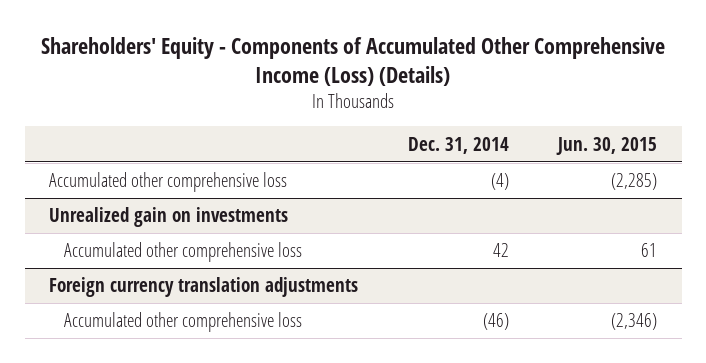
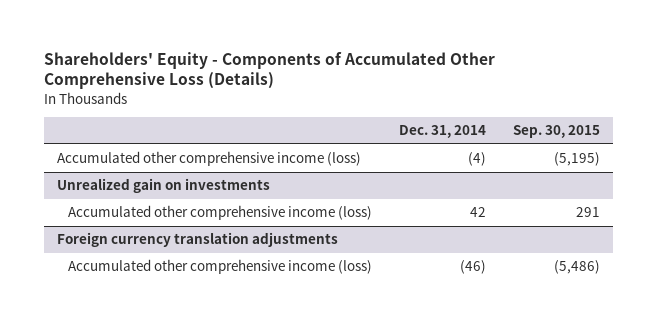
[41,36,666,86] Shareholders' Equity - Components of Accumulated Other Comprehensive Income (Loss) (Details) -> [43,51,495,90] Shareholders' Equity - Components of Accumulated Other Comprehensive Loss (Details)
[556,136,658,155] Jun. 30, 2015 -> none
none -> [512,125,600,139] Sep. 30, 2015
[49,172,288,193] Accumulated other comprehensive loss -> [57,151,362,167] Accumulated other comprehensive income (loss)
[63,242,302,263] Accumulated other comprehensive loss -> [67,205,372,221] Accumulated other comprehensive income (loss)
[63,312,302,333] Accumulated other comprehensive loss -> [67,259,372,275] Accumulated other comprehensive income (loss)

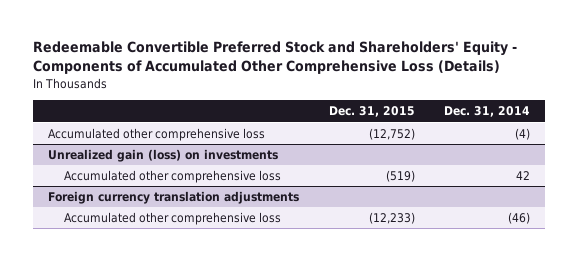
[43,51,495,90] Shareholders' Equity - Components of Accumulated Other Comprehensive Loss (Details) -> [33,41,518,75] Redeemable Convertible Preferred Stock and Shareholders' Equity - Components of Accumulated Other Comprehensive Loss (Details)
[512,125,600,139] Sep. 30, 2015 -> none
none -> [328,106,415,118] Dec. 31, 2015
[57,151,362,167] Accumulated other comprehensive income (loss) -> [48,128,266,142] Accumulated other comprehensive loss
[57,178,271,194] Unrealized gain on investments -> [48,149,279,163] Unrealized gain (loss) on investments
[67,205,372,221] Accumulated other comprehensive income (loss) -> [63,170,281,184] Accumulated other comprehensive loss
[67,259,372,275] Accumulated other comprehensive income (loss) -> [63,212,281,226] Accumulated other comprehensive loss

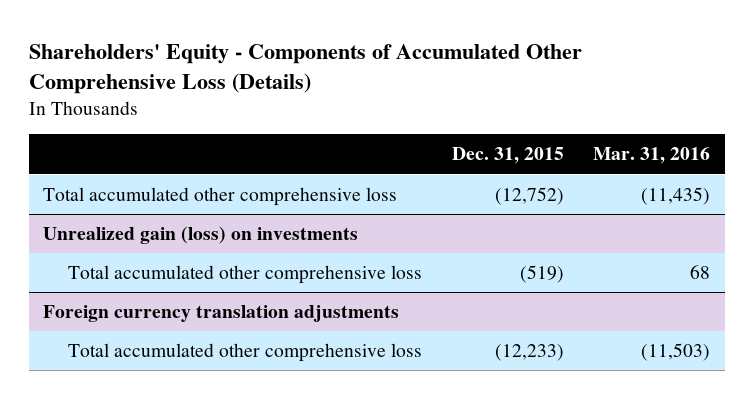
[33,41,518,75] Redeemable Convertible Preferred Stock and Shareholders' Equity - Components of Accumulated Other Comprehensive Loss (Details) -> [28,43,582,94] Shareholders' Equity - Components of Accumulated Other Comprehensive Loss (Details)
[443,106,530,118] Dec. 31, 2014 -> none
none -> [592,147,710,165] Mar. 31, 2016
[48,128,266,142] Accumulated other comprehensive loss -> [43,187,398,207] Total accumulated other comprehensive loss
[63,170,281,184] Accumulated other comprehensive loss -> [68,265,423,285] Total accumulated other comprehensive loss
[63,212,281,226] Accumulated other comprehensive loss -> [68,343,423,363] Total accumulated other comprehensive loss

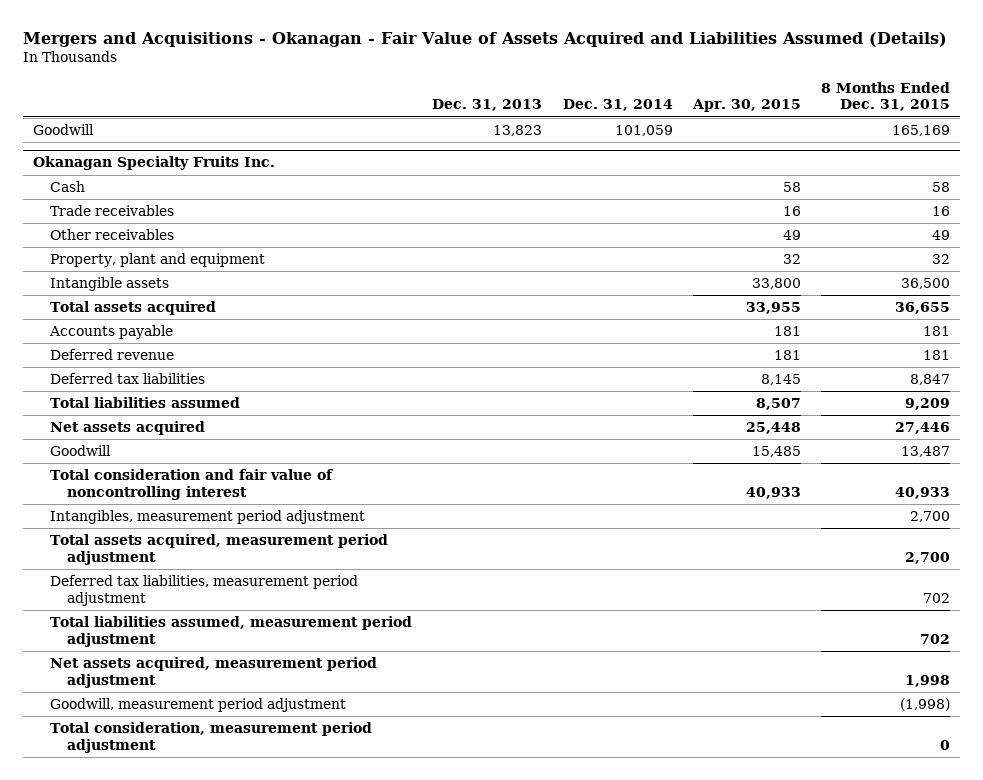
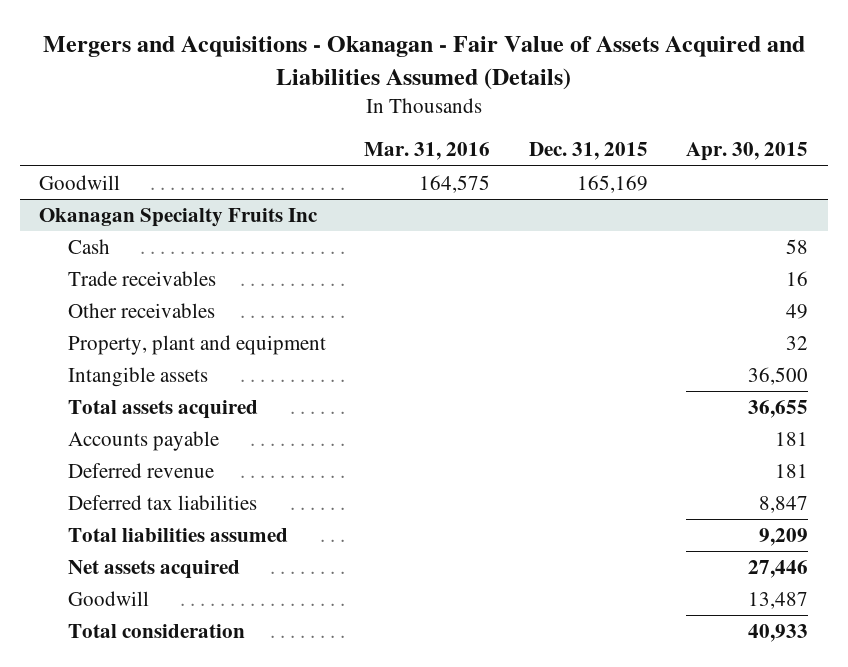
[432,99,543,112] Dec. 31, 2013 -> none
[562,99,673,112] Dec. 31, 2014 -> none
[820,81,950,112] 8 Months Ended Dec. 31, 2015 -> none
none -> [364,142,491,161] Mar. 31, 2016
none -> [528,142,648,161] Dec. 31, 2015
[33,156,276,171] Okanagan Specialty Fruits Inc. -> [39,207,319,227] Okanagan Specialty Fruits Inc
[751,278,801,290] 33,800 -> [748,366,809,385] 36,500
[745,302,801,315] 33,955 -> [748,399,809,418] 36,655
[50,510,366,525] Intangibles, measurement period adjustment -> none
[50,534,389,565] Total assets acquired, measurement period adjustment -> none
[50,575,359,606] Deferred tax liabilities, measurement period adjustment -> none
[50,616,413,647] Total liabilities assumed, measurement period adjustment -> none
[50,657,378,688] Net assets acquired, measurement period adjustment -> none
[50,698,347,713] Goodwill, measurement period adjustment -> none
[50,722,373,753] Total consideration, measurement period adjustment -> none
[760,374,801,386] 8,145 -> [759,495,809,513] 8,847
[755,398,801,411] 8,507 -> [759,527,809,546] 9,209
[745,422,801,435] 25,448 -> [748,559,809,578] 27,446
[751,446,801,458] 15,485 -> [748,591,809,609] 13,487
[50,469,334,500] Total consideration and fair value of noncontrolling interest -> [67,623,245,638] Total consideration

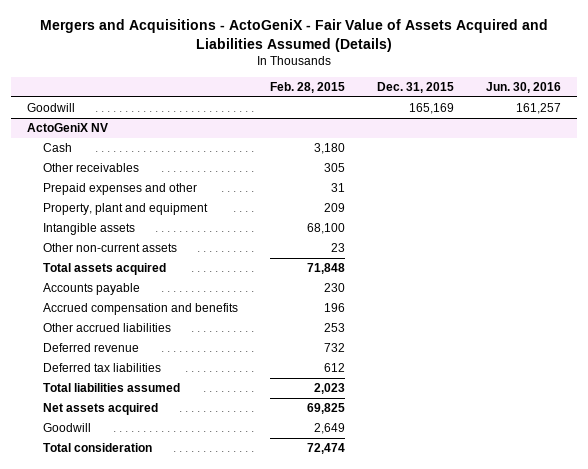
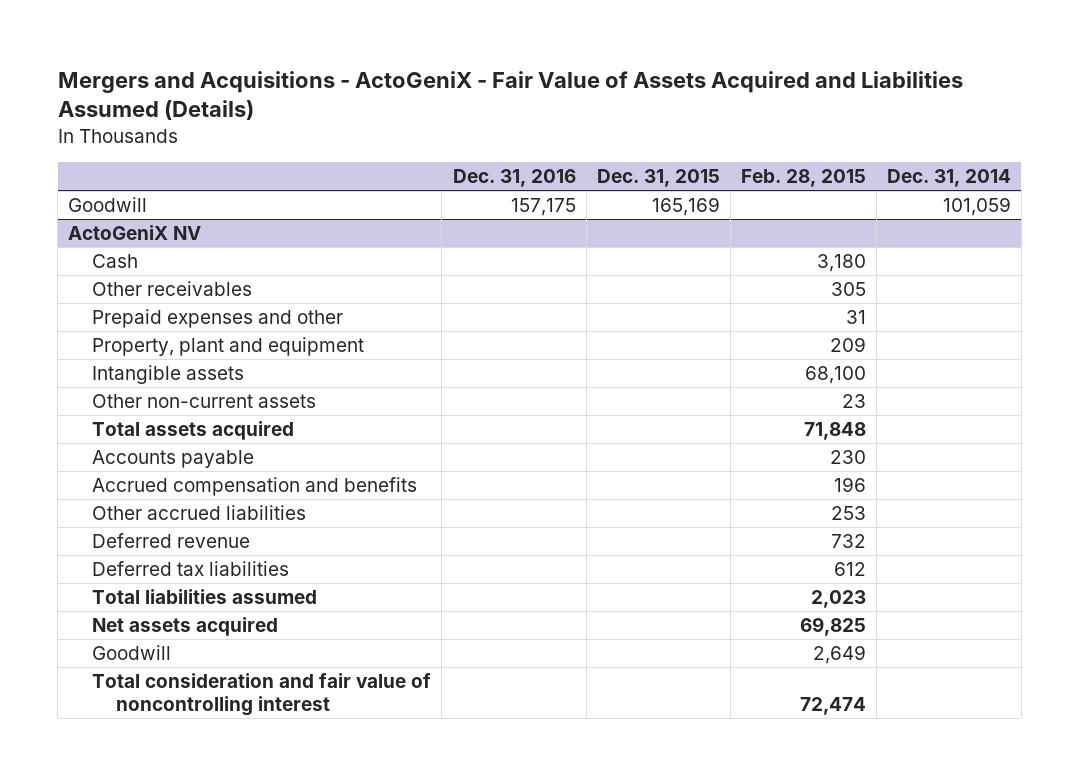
[485,81,561,93] Jun. 30, 2016 -> none
none -> [452,169,576,188] Dec. 31, 2016
none -> [886,169,1011,188] Dec. 31, 2014
[42,443,152,453] Total consideration -> [92,672,432,716] Total consideration and fair value of noncontrolling interest

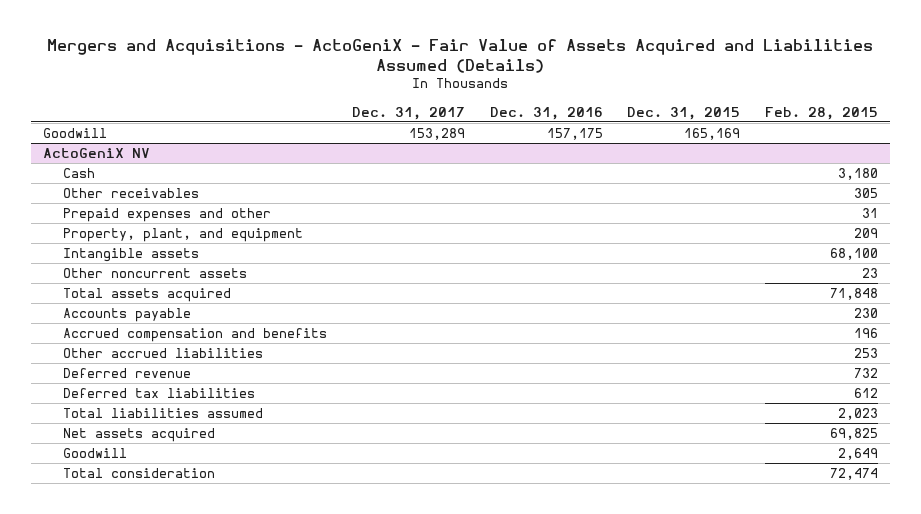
[886,169,1011,188] Dec. 31, 2014 -> none
none -> [351,106,465,120] Dec. 31, 2017
[92,336,365,356] Property, plant and equipment -> [63,228,304,243] Property, plant, and equipment
[92,393,317,408] Other non-current assets -> [63,268,248,279] Other noncurrent assets
[92,672,432,716] Total consideration and fair value of noncontrolling interest -> [63,468,216,479] Total consideration

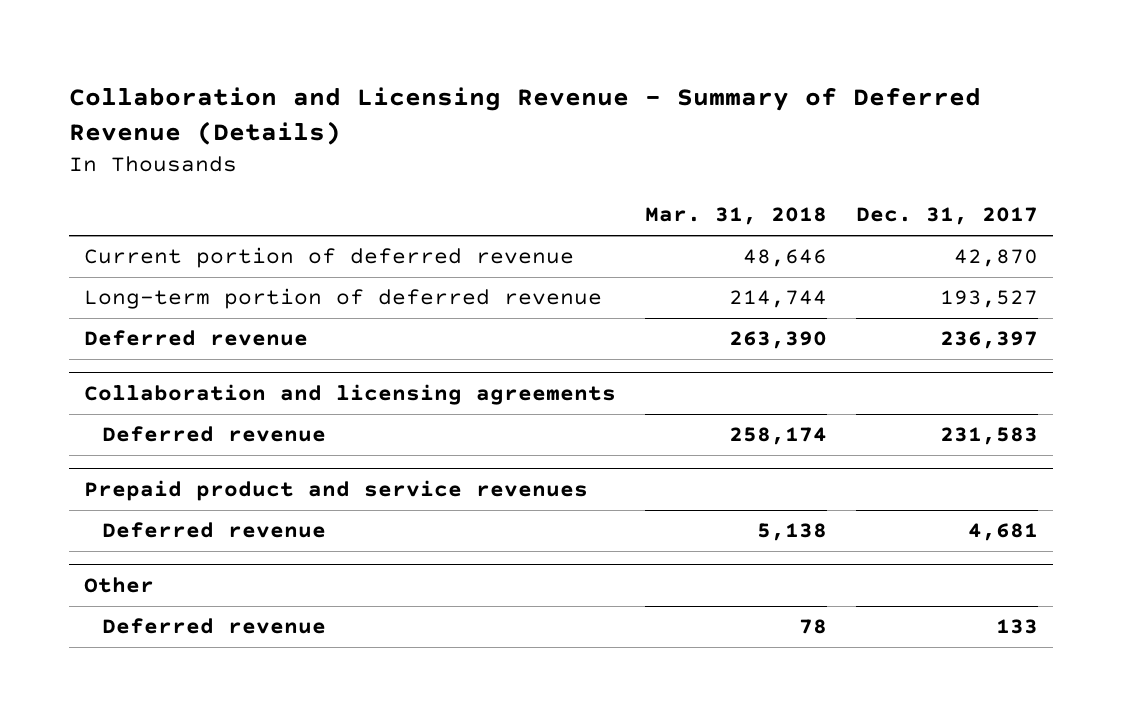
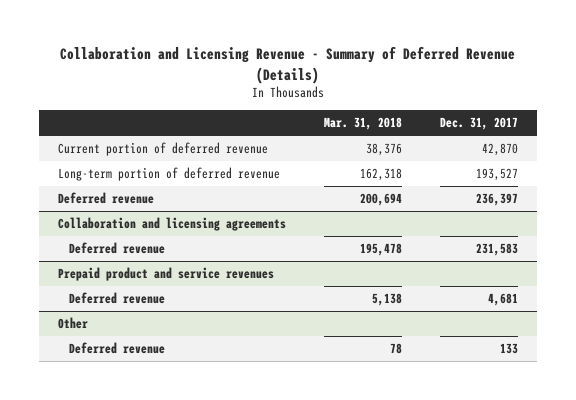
[743,249,828,268] 48,646 -> [366,143,403,157] 38,376
[729,290,828,309] 214,744 -> [360,168,403,182] 162,318
[729,331,828,350] 263,390 -> [360,193,403,207] 200,694
[729,427,828,446] 258,174 -> [360,243,403,257] 195,478

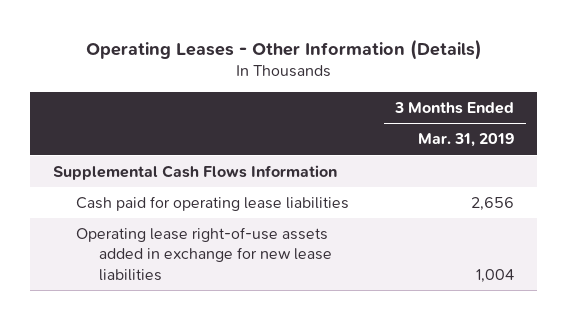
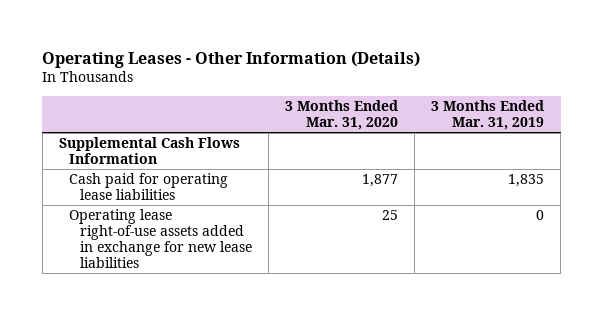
none -> [284,100,398,131] 3 Months Ended Mar. 31, 2020
[471,197,515,212] 2,656 -> [508,173,545,187] 1,835
[476,268,515,283] 1,004 -> [536,209,545,220] 0

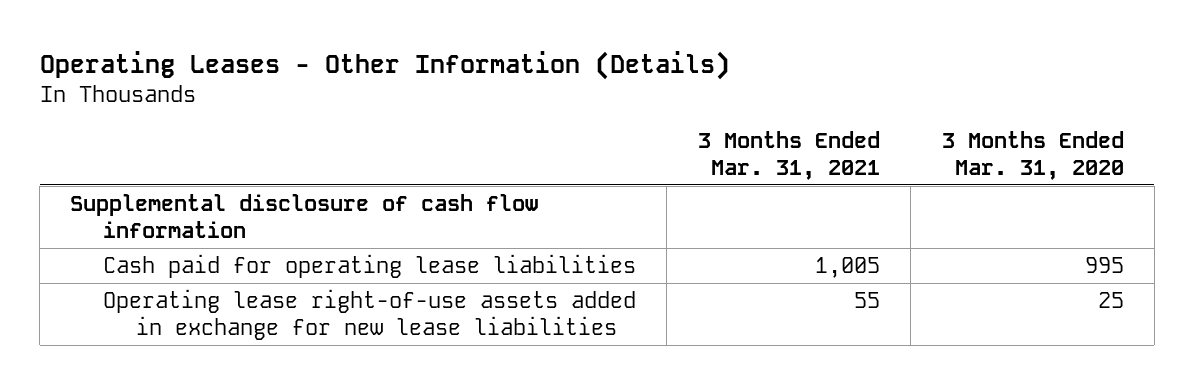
[431,100,545,131] 3 Months Ended Mar. 31, 2019 -> none
none -> [697,131,880,180] 3 Months Ended Mar. 31, 2021
[58,136,240,165] Supplemental Cash Flows Information -> [70,194,539,238] Supplemental disclosure of cash flow information
[361,173,398,187] 1,877 -> [1084,257,1124,274] 995

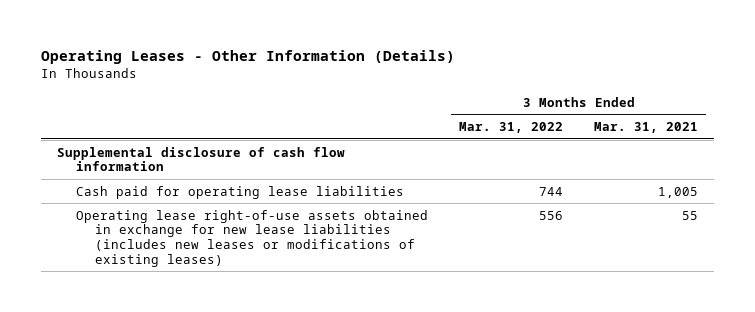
[941,131,1124,180] 3 Months Ended Mar. 31, 2020 -> none
none -> [459,122,564,134] Mar. 31, 2022
[103,289,637,340] Operating lease right-of-use assets added in exchange for new lease liabilities -> [75,209,428,267] Operating lease right-of-use assets obtained in exchange for new lease liabilities (includes new leases or modifications of existing leases)

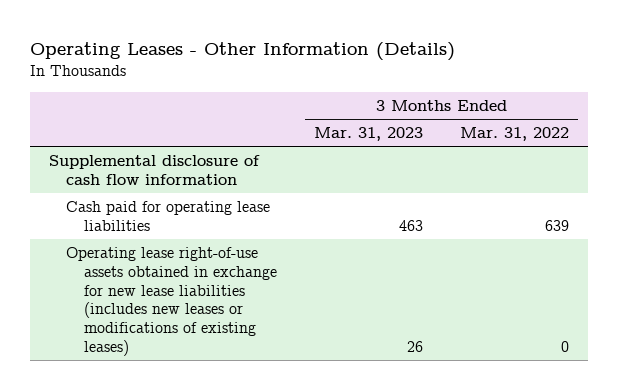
[594,122,699,134] Mar. 31, 2021 -> none
none -> [314,127,424,142] Mar. 31, 2023
[539,186,564,196] 744 -> [545,219,570,231] 639
[539,210,564,220] 556 -> [561,341,570,353] 0

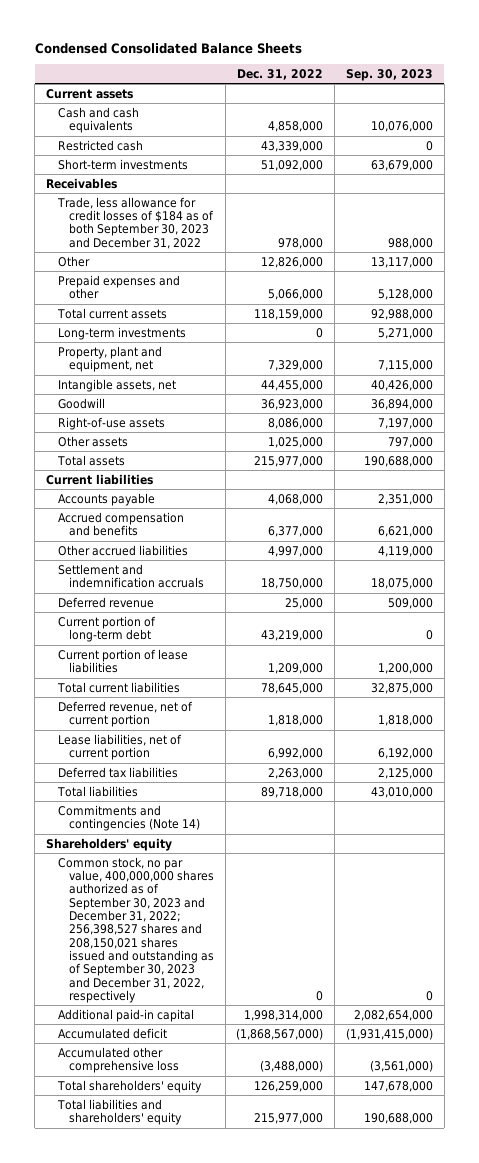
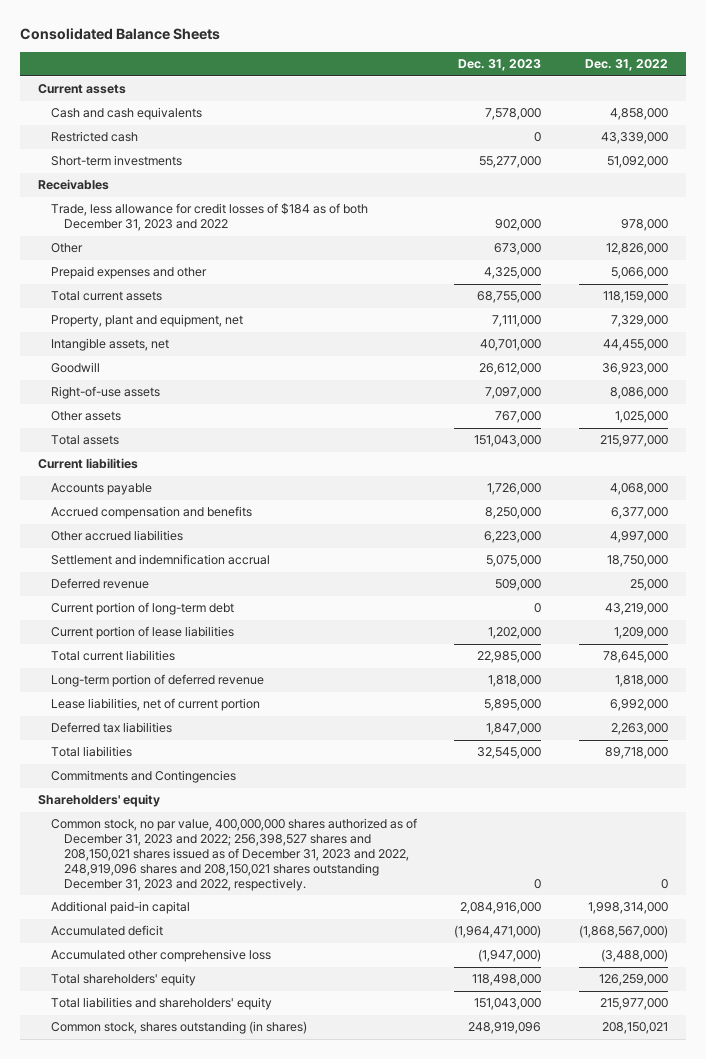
[34,42,302,54] Condensed Consolidated Balance Sheets -> [19,28,220,41] Consolidated Balance Sheets
[345,68,433,81] Sep. 30, 2023 -> none
none -> [458,59,542,72] Dec. 31, 2023
[56,196,215,249] Trade, less allowance for credit losses of $184 as of both September 30, 2023 and December 31, 2022 -> [51,203,369,232] Trade, less allowance for credit losses of $184 as of both December 31, 2023 and 2022
[57,326,186,340] Long-term investments -> none
[57,563,205,589] Settlement and indemnification accruals -> [51,554,271,566] Settlement and indemnification accrual
[57,700,193,728] Deferred revenue, net of current portion -> [51,674,265,688] Long-term portion of deferred revenue
[57,804,201,832] Commitments and contingencies (Note 14) -> [51,770,237,784] Commitments and Contingencies
[57,856,215,1003] Common stock, no par value, 400,000,000 shares authorized as of September 30, 2023 and December 31, 2022; 256,398,527 shares and 208,150,021 shares issued and outstanding as of September 30, 2023 and December 31, 2022, respectively -> [51,818,418,891] Common stock, no par value, 400,000,000 shares authorized as of December 31, 2023 and 2022; 256,398,527 shares and 208,150,021 shares issued as of December 31, 2023 and 2022, 248,919,096 shares and 208,150,021 shares outstanding December 31, 2023 and 2022, respectively.
none -> [51,1021,308,1035] Common stock, shares outstanding (in shares)

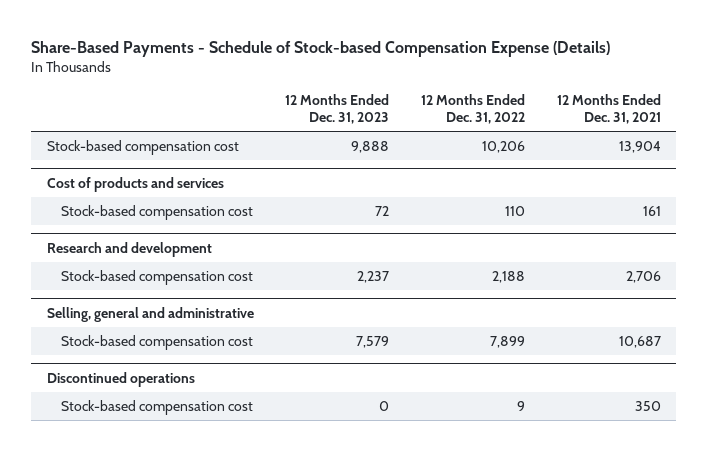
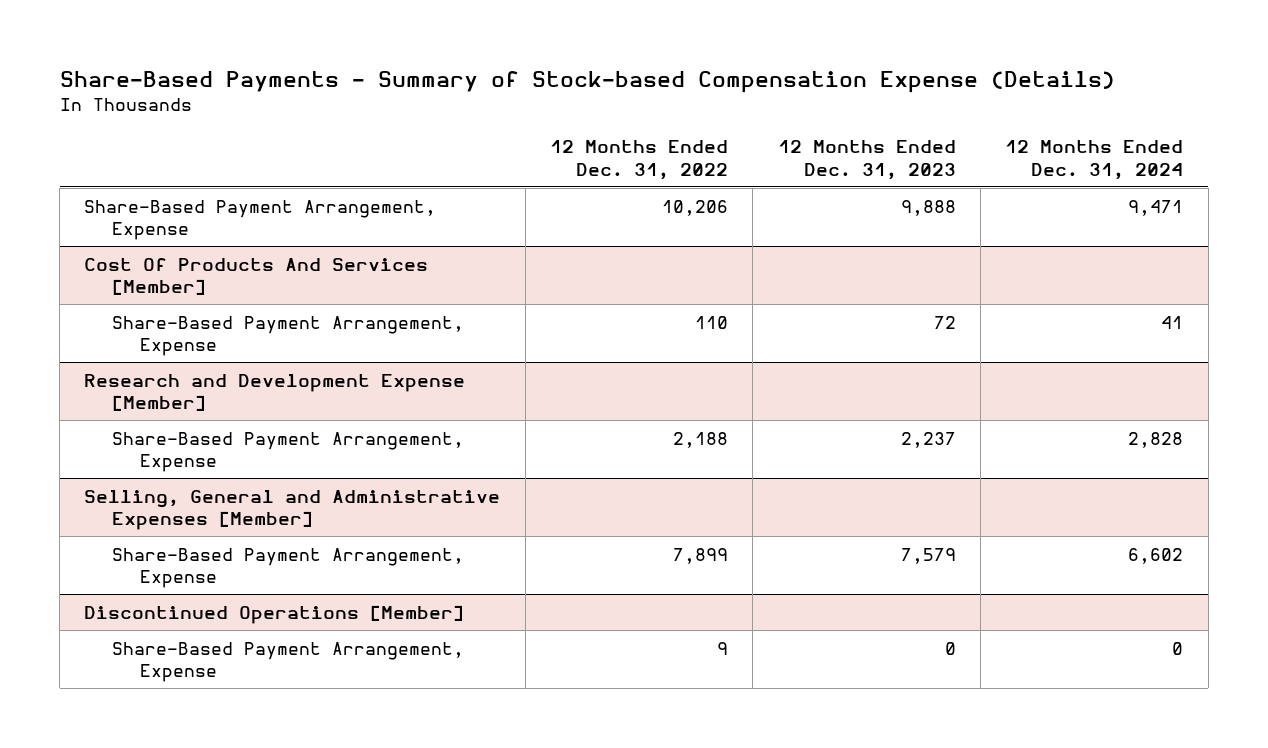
[30,40,610,57] Share-Based Payments - Schedule of Stock-based Compensation Expense (Details) -> [59,70,1115,93] Share-Based Payments - Summary of Stock-based Compensation Expense (Details)
[556,93,661,125] 12 Months Ended Dec. 31, 2021 -> none
none -> [1005,140,1184,180] 12 Months Ended Dec. 31, 2024
[46,139,239,155] Stock-based compensation cost -> [84,199,437,241] Share-Based Payment Arrangement, Expense
[46,176,224,192] Cost of products and services -> [84,257,429,296] Cost Of Products And Services [Member]
[60,204,253,220] Stock-based compensation cost -> [111,315,464,357] Share-Based Payment Arrangement, Expense
[46,241,212,257] Research and development -> [84,373,466,412] Research and Development Expense [Member]
[60,269,253,285] Stock-based compensation cost -> [111,431,464,473] Share-Based Payment Arrangement, Expense
[46,306,254,322] Selling, general and administrative -> [84,489,501,531] Selling, General and Administrative Expenses [Member]
[60,334,253,350] Stock-based compensation cost -> [111,547,464,589] Share-Based Payment Arrangement, Expense
[46,371,195,387] Discontinued operations -> [84,604,465,624] Discontinued Operations [Member]
[60,399,253,415] Stock-based compensation cost -> [111,641,464,683] Share-Based Payment Arrangement, Expense

